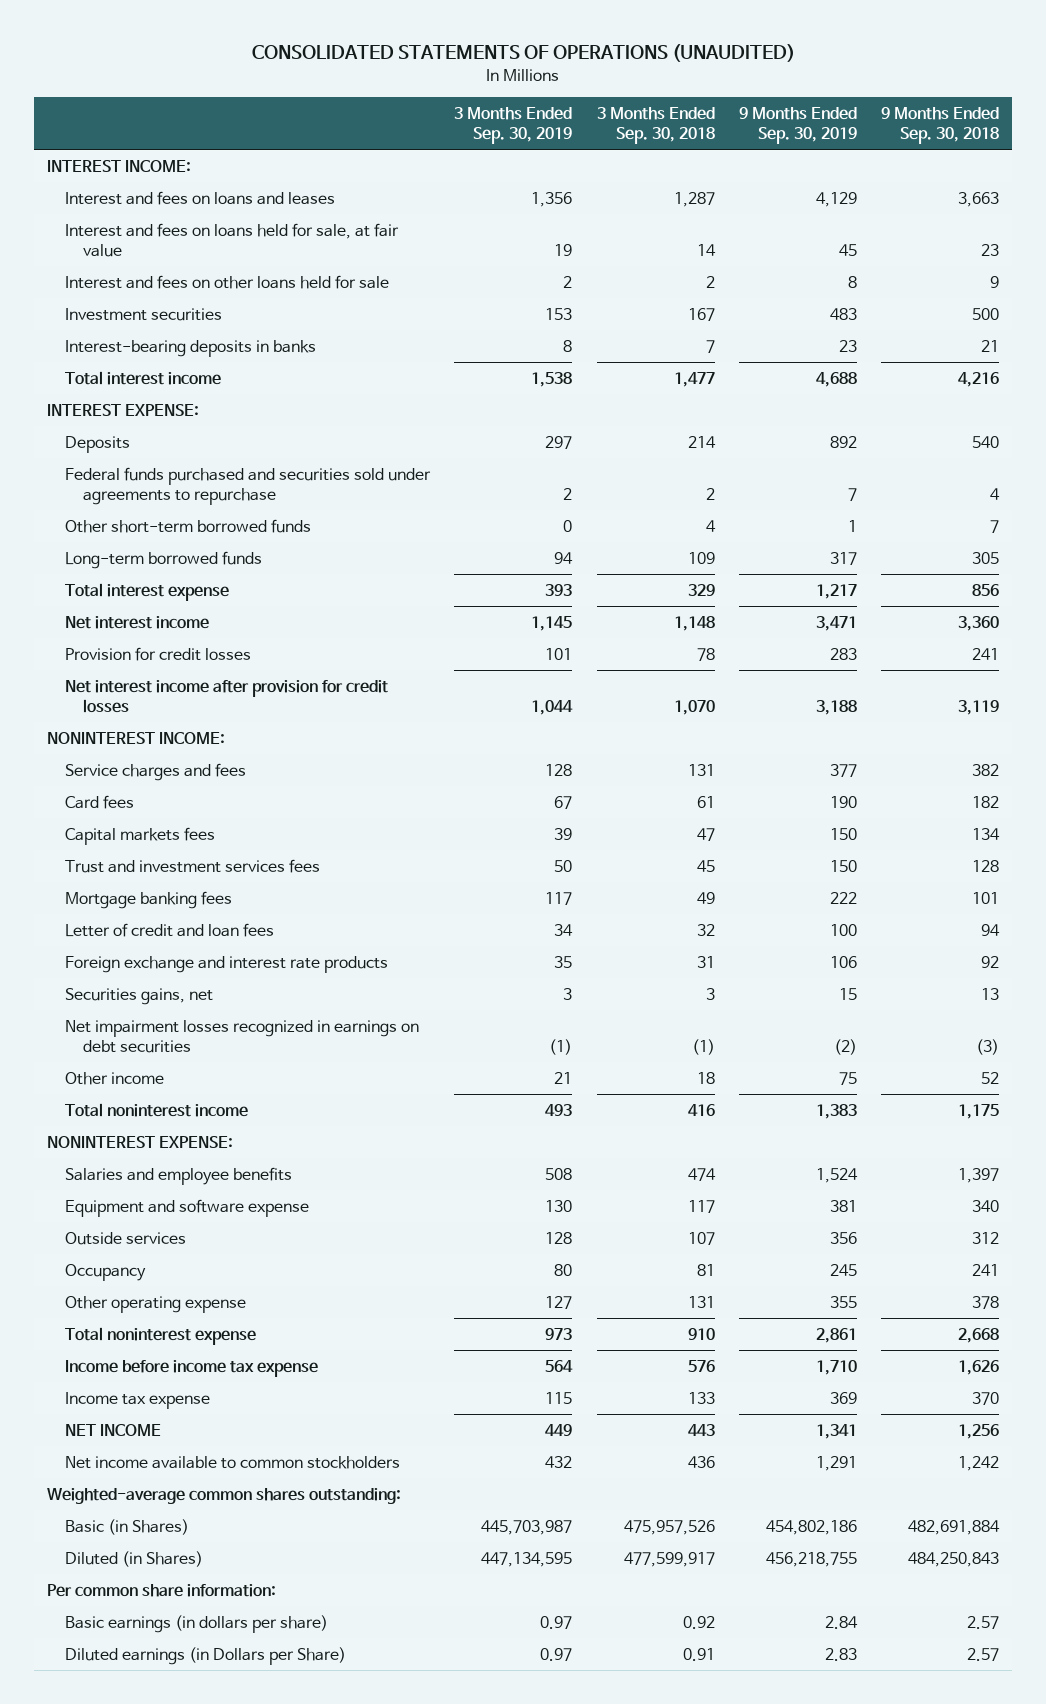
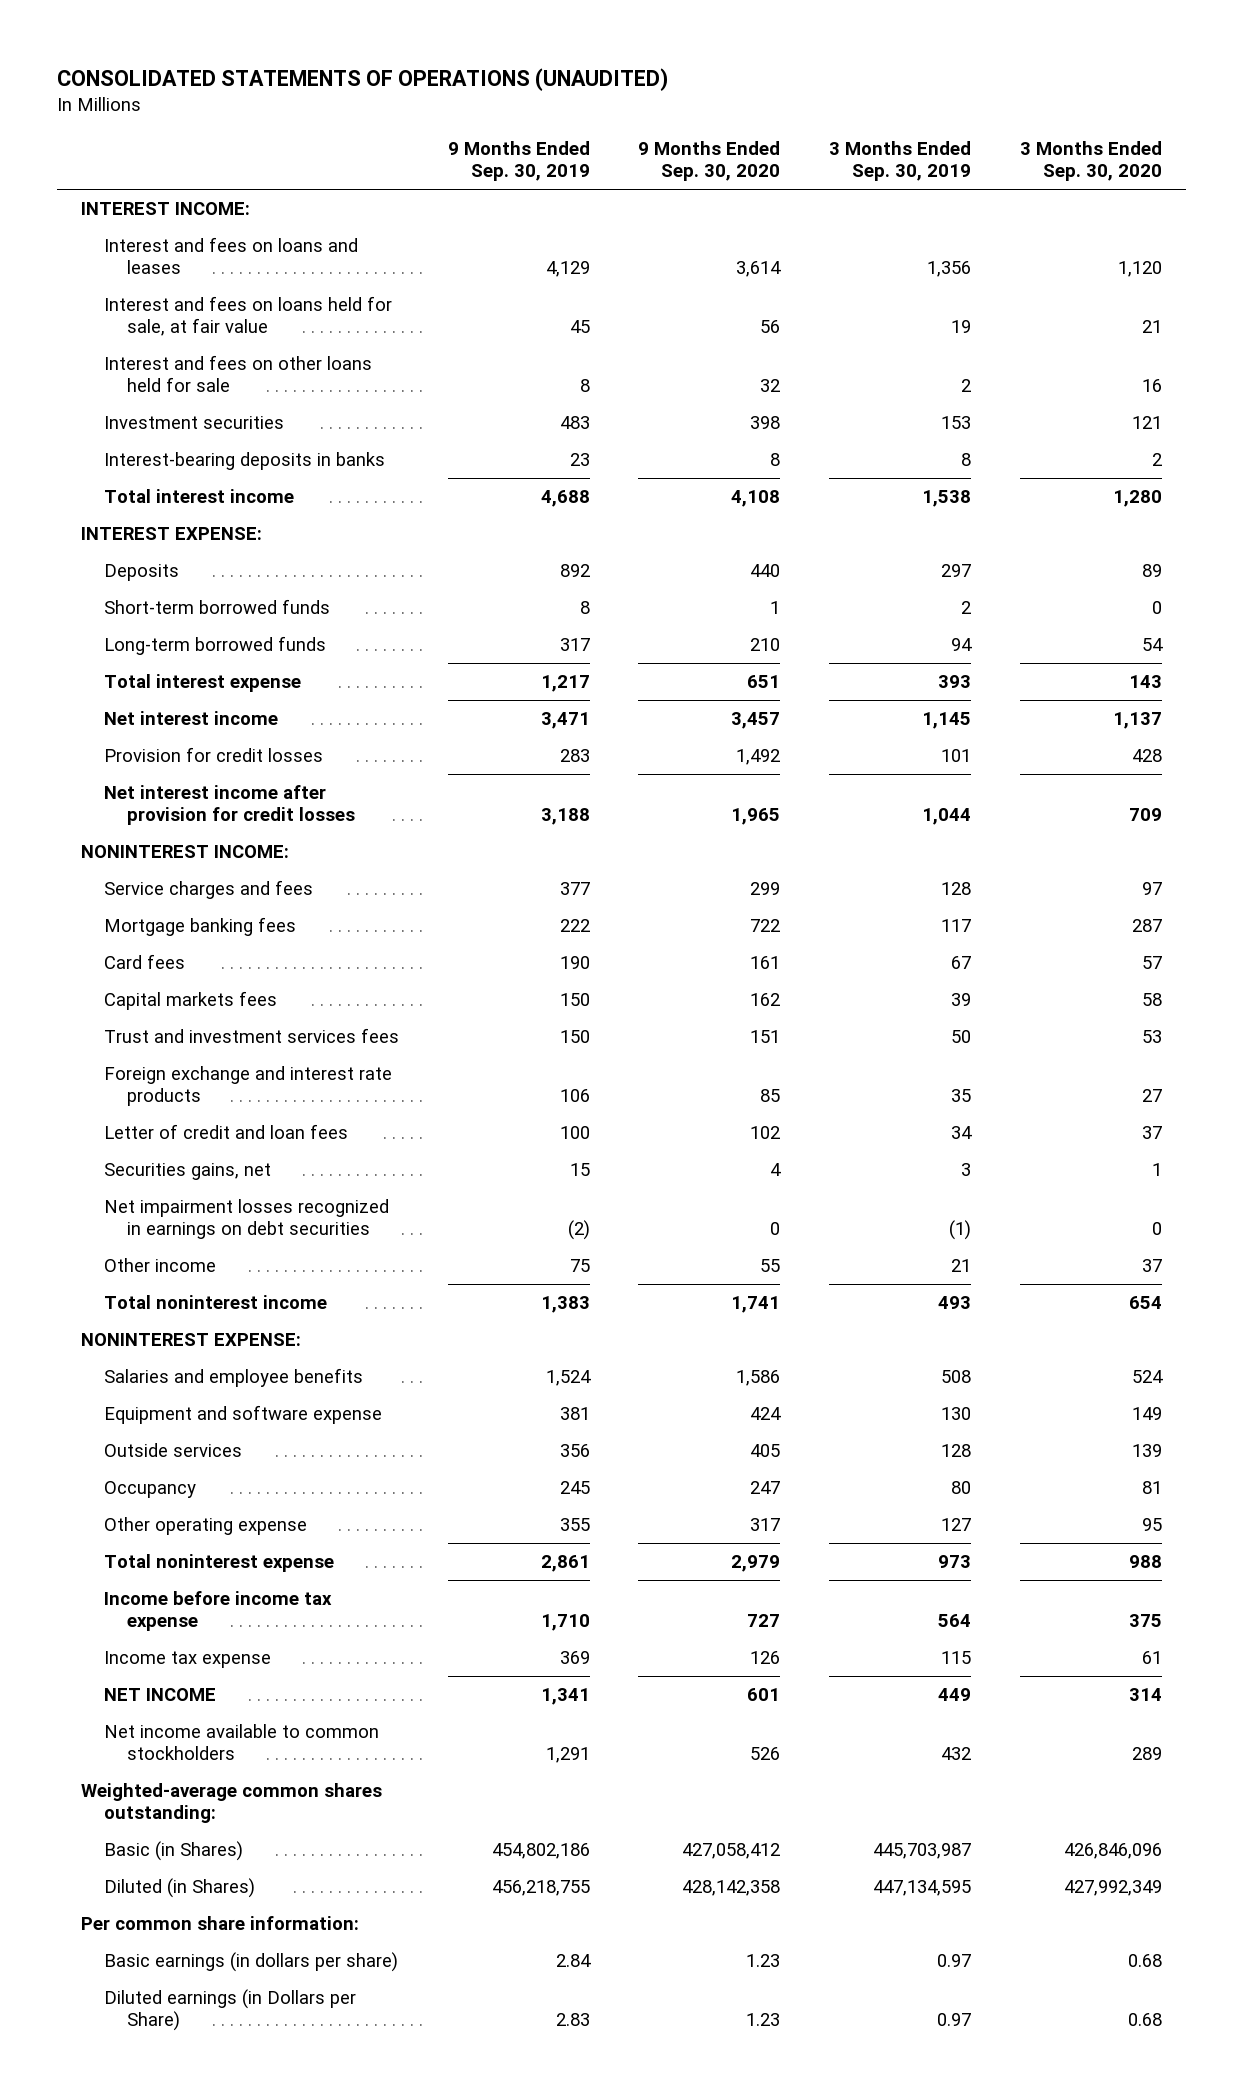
[596,106,715,145] 3 Months Ended Sep. 30, 2018 -> none
[881,106,1000,145] 9 Months Ended Sep. 30, 2018 -> none
none -> [638,141,781,182] 9 Months Ended Sep. 30, 2020
none -> [1019,141,1162,182] 3 Months Ended Sep. 30, 2020
[64,466,431,506] Federal funds purchased and securities sold under agreements to repurchase -> none
[64,518,311,533] Other short-term borrowed funds -> [104,599,331,615] Short-term borrowed funds
[563,519,573,532] 0 -> [961,601,972,615] 2
[847,519,857,532] 1 -> [579,601,590,615] 8
[64,890,232,909] Mortgage banking fees -> [104,917,297,937] Mortgage banking fees
[64,922,274,937] Letter of credit and loan fees -> [104,1124,349,1140] Letter of credit and loan fees

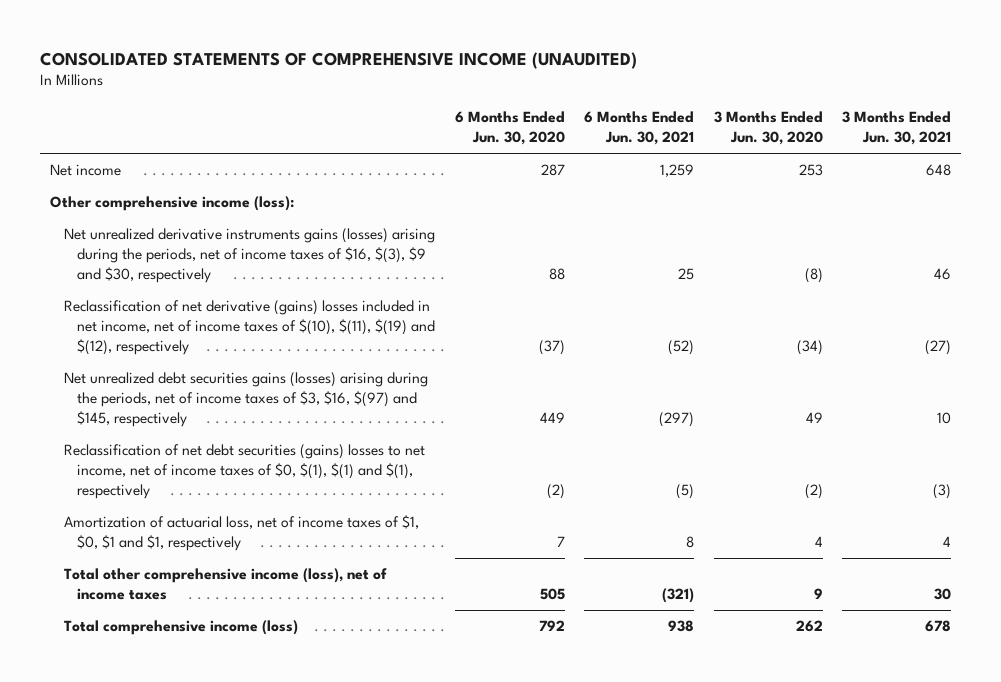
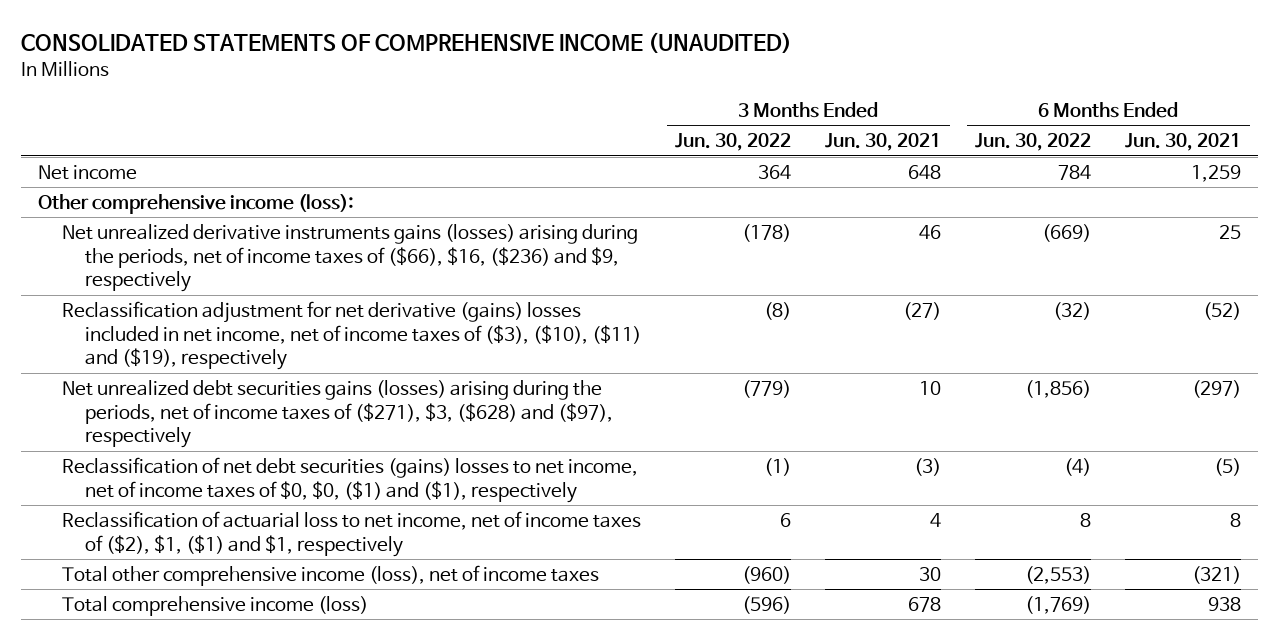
[454,111,565,146] 6 Months Ended Jun. 30, 2020 -> none
[713,111,823,146] 3 Months Ended Jun. 30, 2020 -> none
none -> [675,133,792,152] Jun. 30, 2022
none -> [975,133,1092,152] Jun. 30, 2022
[63,228,435,283] Net unrealized derivative instruments gains (losses) arising during the periods, net of income taxes of $16, $(3), $9 and $30, respectively -> [61,224,638,293] Net unrealized derivative instruments gains (losses) arising during the periods, net of income taxes of ($66), $16, ($236) and $9, respectively
[63,300,436,355] Reclassification of net derivative (gains) losses included in net income, net of income taxes of $(10), $(11), $(19) and $(12), respectively -> [61,301,642,371] Reclassification adjustment for net derivative (gains) losses included in net income, net of income taxes of ($3), ($10), ($11) and ($19), respectively
[63,372,428,427] Net unrealized debt securities gains (losses) arising during the periods, net of income taxes of $3, $16, $(97) and $145, respectively -> [61,380,614,449] Net unrealized debt securities gains (losses) arising during the periods, net of income taxes of ($271), $3, ($628) and ($97), respectively
[63,444,425,499] Reclassification of net debt securities (gains) losses to net income, net of income taxes of $0, $(1), $(1) and $(1), respectively -> [61,457,638,503] Reclassification of net debt securities (gains) losses to net income, net of income taxes of $0, $0, ($1) and ($1), respectively
[63,515,419,552] Amortization of actuarial loss, net of income taxes of $1, $0, $1 and $1, respectively -> [61,511,641,557] Reclassification of actuarial loss to net income, net of income taxes of ($2), $1, ($1) and $1, respectively

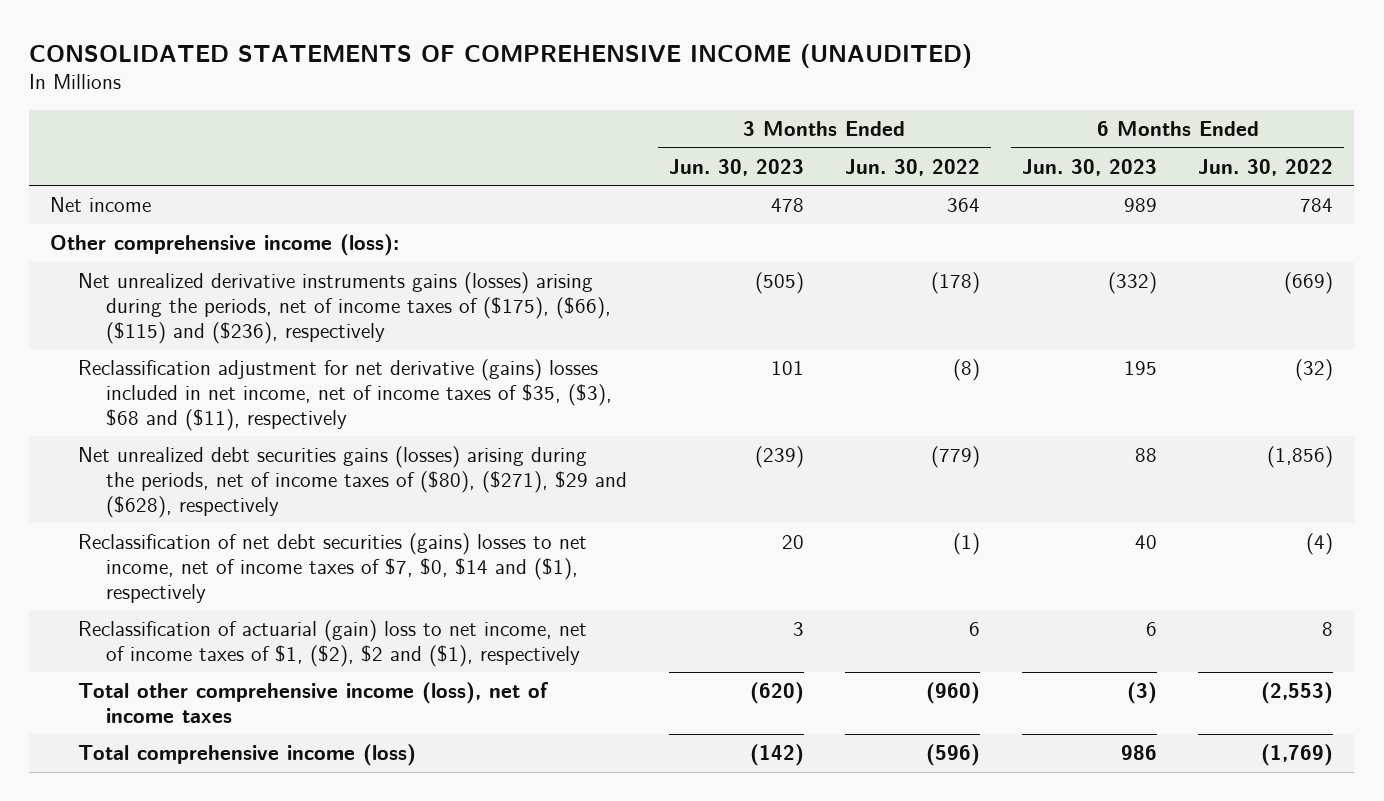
[825,133,942,152] Jun. 30, 2021 -> none
[1125,133,1242,152] Jun. 30, 2021 -> none
none -> [668,158,804,176] Jun. 30, 2023
none -> [1021,158,1157,176] Jun. 30, 2023
[61,224,638,293] Net unrealized derivative instruments gains (losses) arising during the periods, net of income taxes of ($66), $16, ($236) and $9, respectively -> [78,271,611,344] Net unrealized derivative instruments gains (losses) arising during the periods, net of income taxes of ($175), ($66), ($115) and ($236), respectively
[61,301,642,371] Reclassification adjustment for net derivative (gains) losses included in net income, net of income taxes of ($3), ($10), ($11) and ($19), respectively -> [78,358,612,431] Reclassification adjustment for net derivative (gains) losses included in net income, net of income taxes of $35, ($3), $68 and ($11), respectively
[61,380,614,449] Net unrealized debt securities gains (losses) arising during the periods, net of income taxes of ($271), $3, ($628) and ($97), respectively -> [78,445,627,518] Net unrealized debt securities gains (losses) arising during the periods, net of income taxes of ($80), ($271), $29 and ($628), respectively
[61,457,638,503] Reclassification of net debt securities (gains) losses to net income, net of income taxes of $0, $0, ($1) and ($1), respectively -> [78,532,588,603] Reclassification of net debt securities (gains) losses to net income, net of income taxes of $7, $0, $14 and ($1), respectively
[61,511,641,557] Reclassification of actuarial loss to net income, net of income taxes of ($2), $1, ($1) and $1, respectively -> [78,619,588,667] Reclassification of actuarial (gain) loss to net income, net of income taxes of $1, ($2), $2 and ($1), respectively

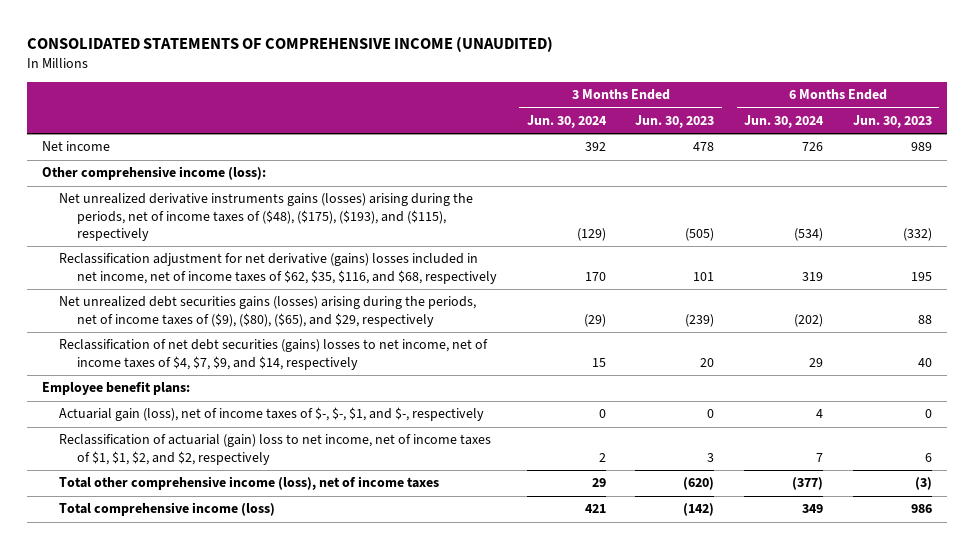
[845,158,981,176] Jun. 30, 2022 -> none
[1198,158,1334,176] Jun. 30, 2022 -> none
none -> [526,115,607,129] Jun. 30, 2024
none -> [744,115,825,129] Jun. 30, 2024
[78,271,611,344] Net unrealized derivative instruments gains (losses) arising during the periods, net of income taxes of ($175), ($66), ($115) and ($236), respectively -> [59,193,474,242] Net unrealized derivative instruments gains (losses) arising during the periods, net of income taxes of ($48), ($175), ($193), and ($115), respectively
[78,358,612,431] Reclassification adjustment for net derivative (gains) losses included in net income, net of income taxes of $35, ($3), $68 and ($11), respectively -> [59,253,498,284] Reclassification adjustment for net derivative (gains) losses included in net income, net of income taxes of $62, $35, $116, and $68, respectively
[78,445,627,518] Net unrealized debt securities gains (losses) arising during the periods, net of income taxes of ($80), ($271), $29 and ($628), respectively -> [59,296,477,327] Net unrealized debt securities gains (losses) arising during the periods, net of income taxes of ($9), ($80), ($65), and $29, respectively
[78,532,588,603] Reclassification of net debt securities (gains) losses to net income, net of income taxes of $7, $0, $14 and ($1), respectively -> [59,339,489,370] Reclassification of net debt securities (gains) losses to net income, net of income taxes of $4, $7, $9, and $14, respectively
none -> [41,381,190,396] Employee benefit plans:
none -> [59,407,485,422] Actuarial gain (loss), net of income taxes of $-, $-, $1, and $-, respectively
[78,619,588,667] Reclassification of actuarial (gain) loss to net income, net of income taxes of $1, ($2), $2 and ($1), respectively -> [59,434,492,465] Reclassification of actuarial (gain) loss to net income, net of income taxes of $1, $1, $2, and $2, respectively

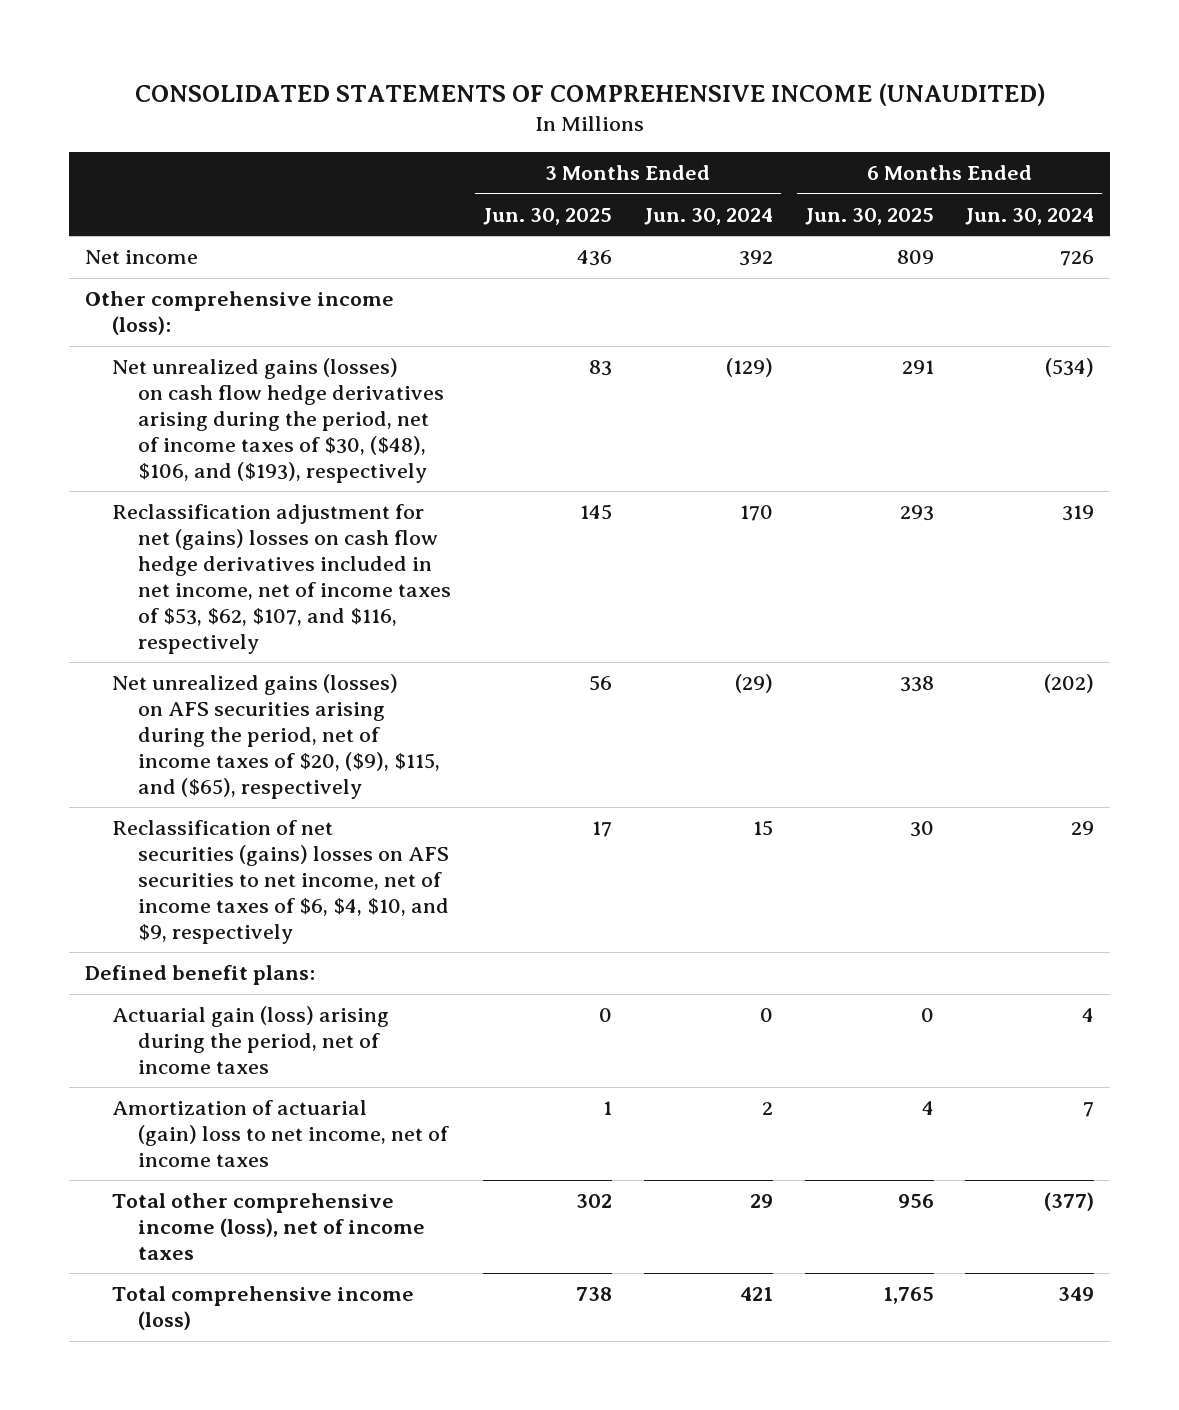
[635,115,715,129] Jun. 30, 2023 -> none
[852,115,932,129] Jun. 30, 2023 -> none
none -> [483,207,613,225] Jun. 30, 2025
none -> [804,207,934,225] Jun. 30, 2025
[59,193,474,242] Net unrealized derivative instruments gains (losses) arising during the periods, net of income taxes of ($48), ($175), ($193), and ($115), respectively -> [111,358,445,483] Net unrealized gains (losses) on cash flow hedge derivatives arising during the period, net of income taxes of $30, ($48), $106, and ($193), respectively
[59,253,498,284] Reclassification adjustment for net derivative (gains) losses included in net income, net of income taxes of $62, $35, $116, and $68, respectively -> [111,504,452,654] Reclassification adjustment for net (gains) losses on cash flow hedge derivatives included in net income, net of income taxes of $53, $62, $107, and $116, respectively
[59,296,477,327] Net unrealized debt securities gains (losses) arising during the periods, net of income taxes of ($9), ($80), ($65), and $29, respectively -> [111,674,441,799] Net unrealized gains (losses) on AFS securities arising during the period, net of income taxes of $20, ($9), $115, and ($65), respectively
[59,339,489,370] Reclassification of net debt securities (gains) losses to net income, net of income taxes of $4, $7, $9, and $14, respectively -> [111,820,450,944] Reclassification of net securities (gains) losses on AFS securities to net income, net of income taxes of $6, $4, $10, and $9, respectively
[41,381,190,396] Employee benefit plans: -> [84,965,315,986] Defined benefit plans:
[59,407,485,422] Actuarial gain (loss), net of income taxes of $-, $-, $1, and $-, respectively -> [111,1006,389,1075] Actuarial gain (loss) arising during the period, net of income taxes
[59,434,492,465] Reclassification of actuarial (gain) loss to net income, net of income taxes of $1, $1, $2, and $2, respectively -> [111,1100,450,1168] Amortization of actuarial (gain) loss to net income, net of income taxes

